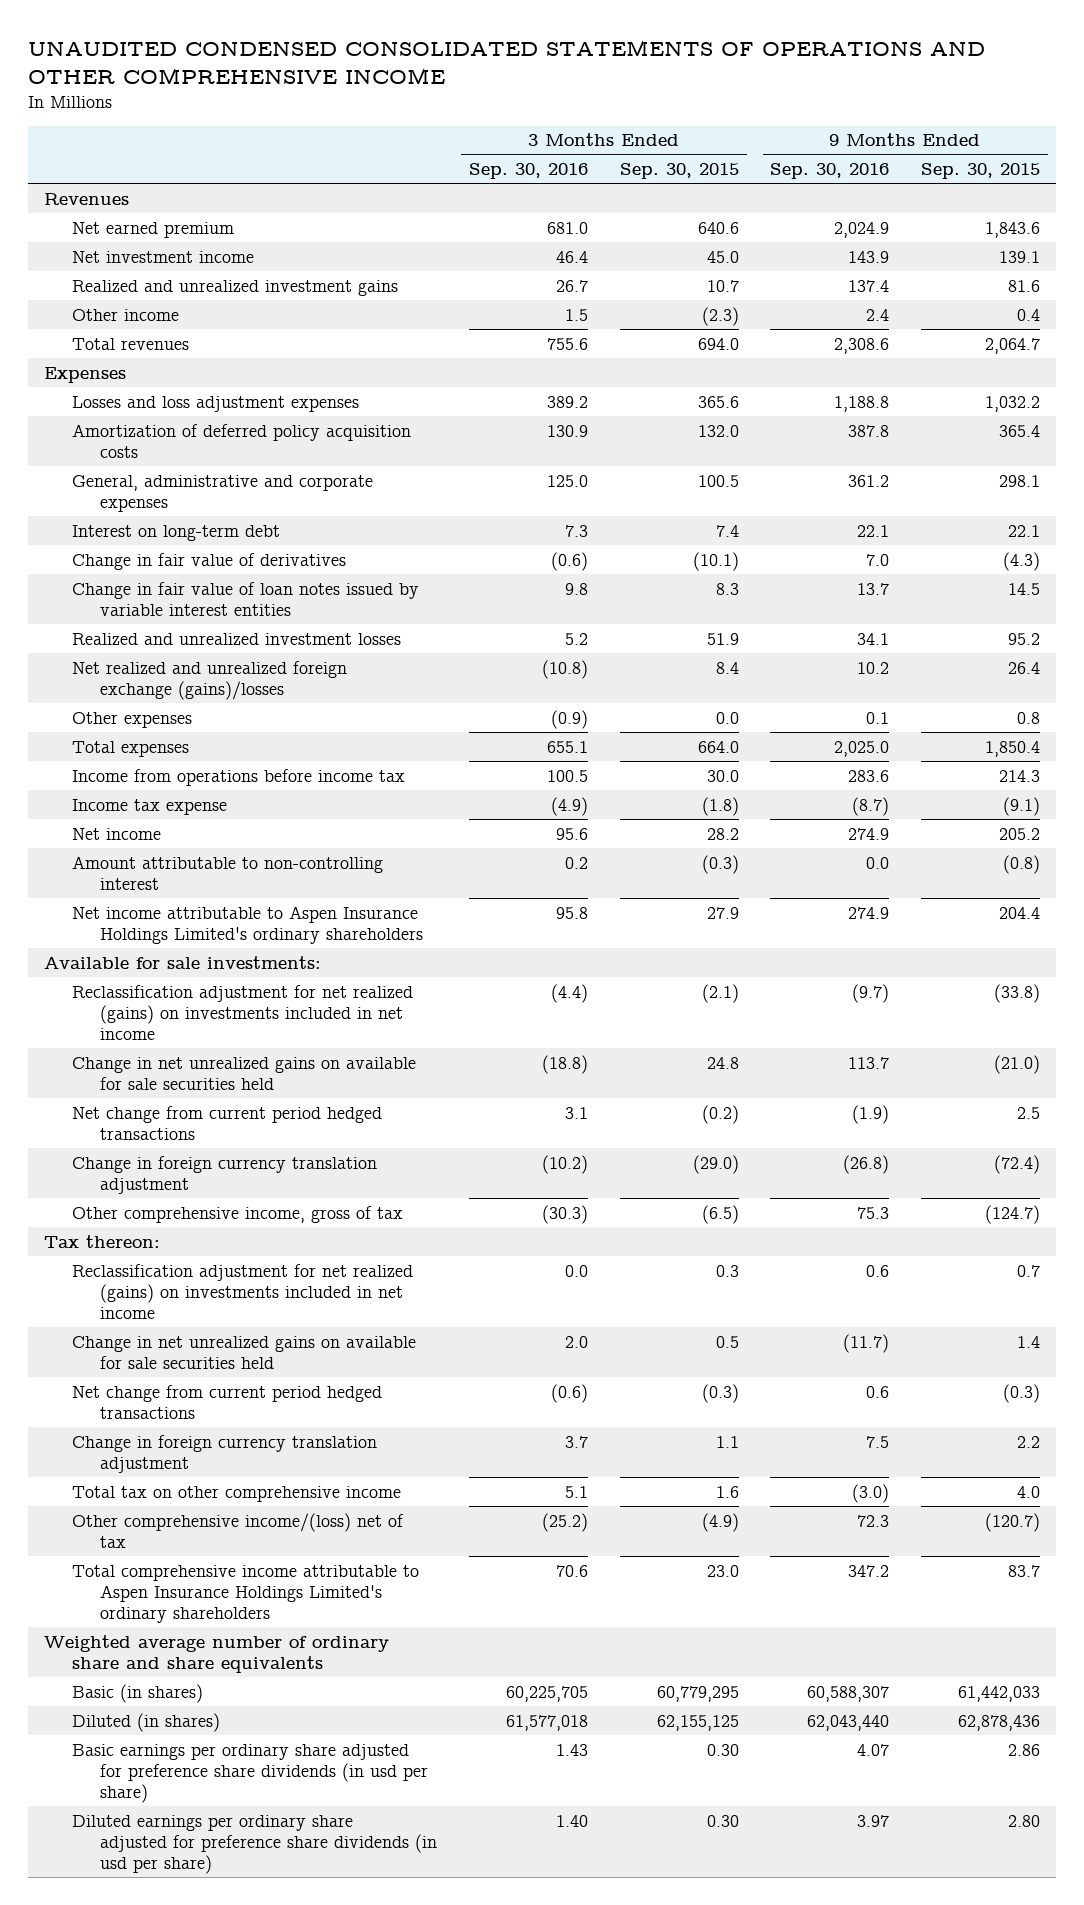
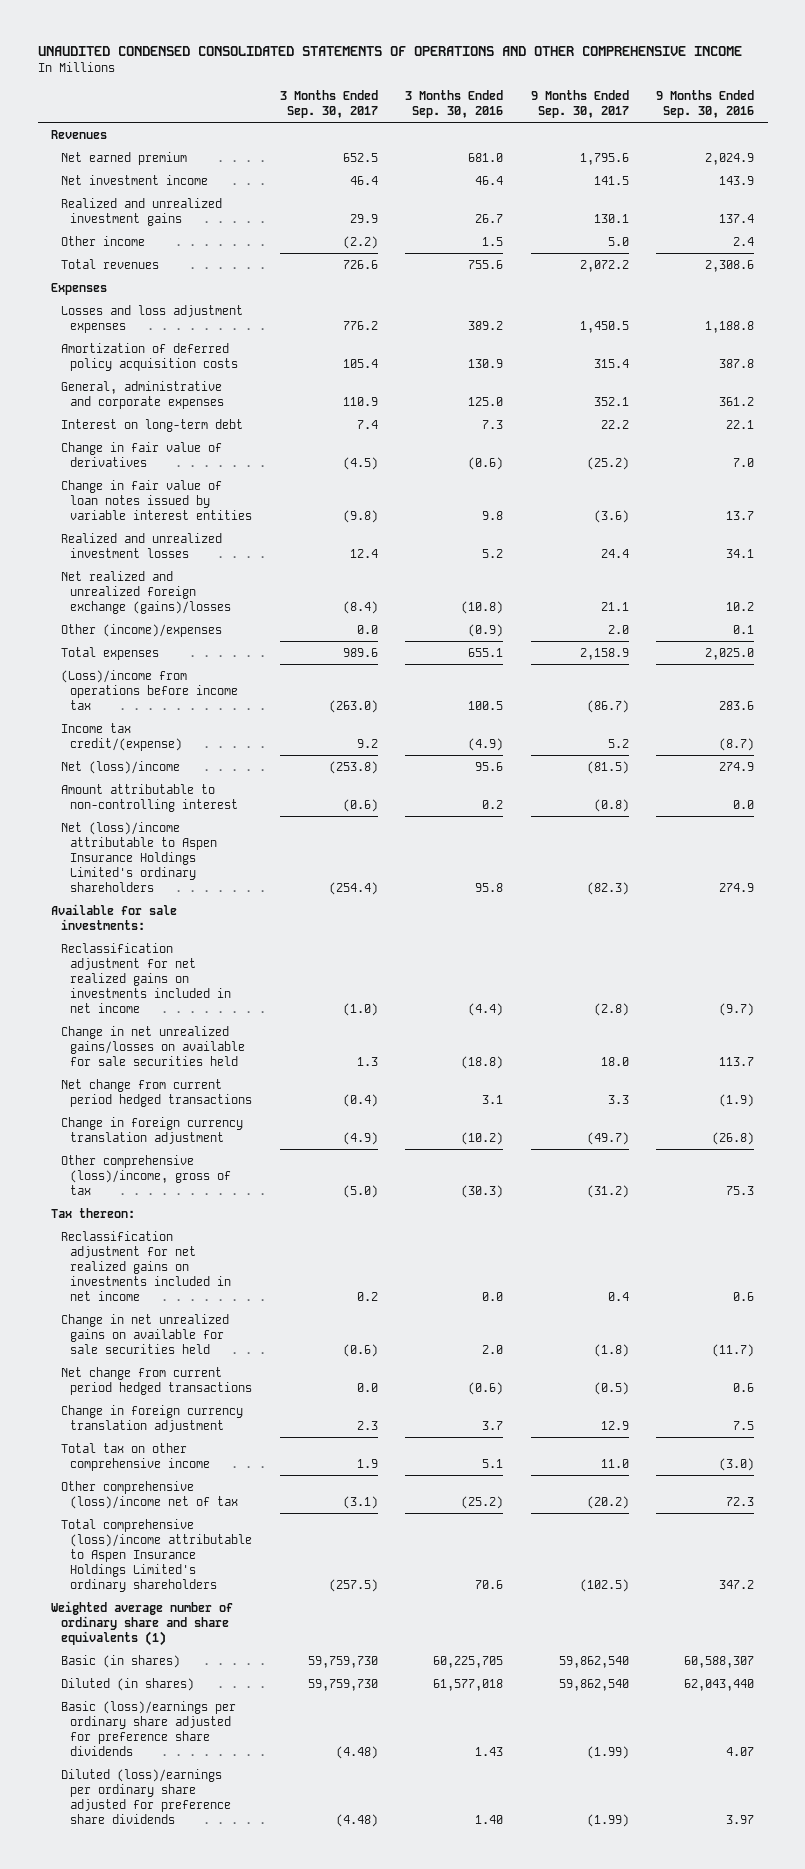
[619,162,739,179] Sep. 30, 2015 -> none
[921,162,1041,179] Sep. 30, 2015 -> none
none -> [279,89,378,118] 3 Months Ended Sep. 30, 2017
none -> [530,89,629,118] 9 Months Ended Sep. 30, 2017
[72,711,193,728] Other expenses -> [60,623,222,637] Other (income)/expenses
[72,768,406,786] Income from operations before income tax -> [60,669,239,710] (Loss)/income from operations before income tax
[72,798,228,815] Income tax expense -> [60,722,183,751] Income tax credit/(expense)
[72,827,162,840] Net income -> [60,760,180,774] Net (loss)/income
[72,905,424,944] Net income attributable to Aspen Insurance Holdings Limited's ordinary shareholders -> [60,821,218,892] Net (loss)/income attributable to Aspen Insurance Holdings Limited's ordinary shareholders
[72,984,414,1041] Reclassification adjustment for net realized (gains) on investments included in net income -> [60,942,232,1013] Reclassification adjustment for net realized gains on investments included in net income
[72,1056,417,1090] Change in net unrealized gains on available for sale securities held -> [60,1025,246,1066] Change in net unrealized gains/losses on available for sale securities held
[72,1205,404,1223] Other comprehensive income, gross of tax -> [60,1154,232,1195] Other comprehensive (loss)/income, gross of tax
[72,1263,414,1320] Reclassification adjustment for net realized (gains) on investments included in net income -> [60,1230,232,1301] Reclassification adjustment for net realized gains on investments included in net income
[72,1512,405,1548] Other comprehensive income/(loss) net of tax -> [60,1480,239,1509] Other comprehensive (loss)/income net of tax
[72,1564,420,1624] Total comprehensive income attributable to Aspen Insurance Holdings Limited's ordinary shareholders -> [60,1518,253,1592] Total comprehensive (loss)/income attributable to Aspen Insurance Holdings Limited's ordinary shareholders
[43,1634,389,1673] Weighted average number of ordinary share and share equivalents -> [51,1600,234,1646] Weighted average number of ordinary share and share equivalents (1)
[72,1743,429,1804] Basic earnings per ordinary share adjusted for preference share dividends (in usd per share) -> [60,1700,236,1756] Basic (loss)/earnings per ordinary share adjusted for preference share dividends
[72,1814,438,1875] Diluted earnings per ordinary share adjusted for preference share dividends (in usd per share) -> [60,1768,232,1824] Diluted (loss)/earnings per ordinary share adjusted for preference share dividends

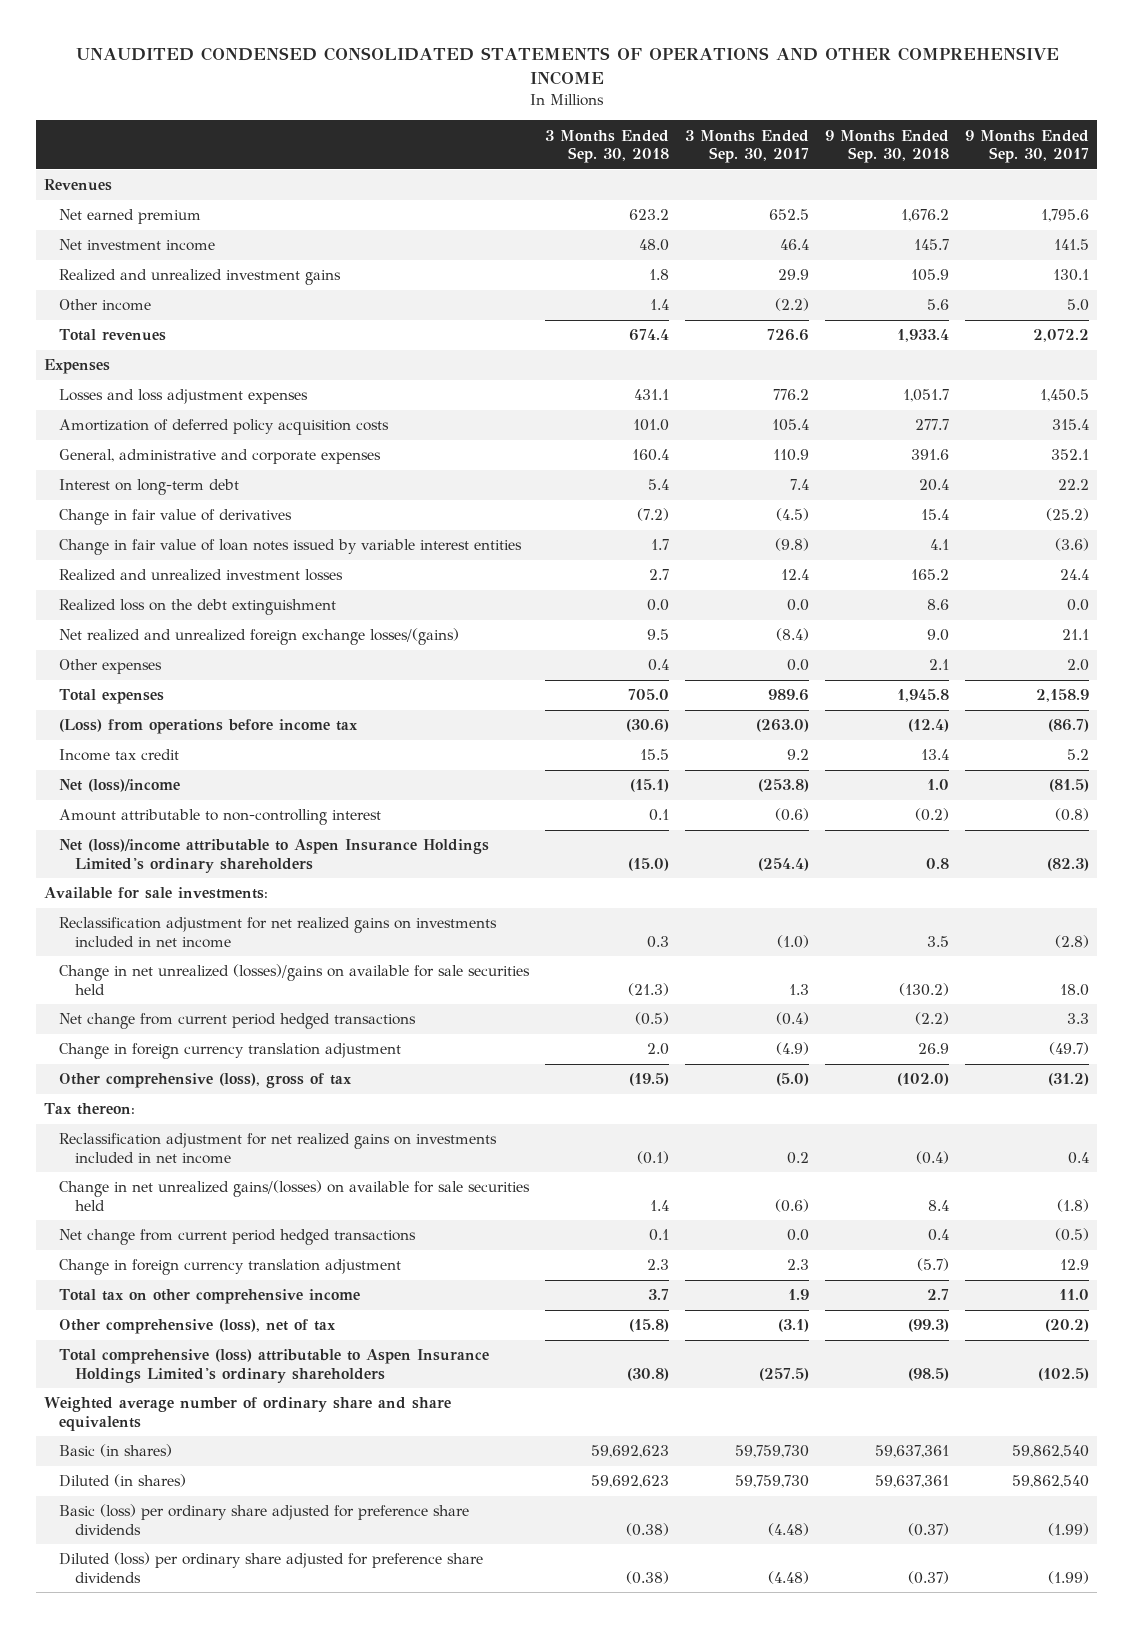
[405,89,504,118] 3 Months Ended Sep. 30, 2016 -> none
[656,89,755,118] 9 Months Ended Sep. 30, 2016 -> none
none -> [545,129,670,163] 3 Months Ended Sep. 30, 2018
none -> [825,129,950,163] 9 Months Ended Sep. 30, 2018
none -> [59,599,337,616] Realized loss on the debt extinguishment
[60,570,232,614] Net realized and unrealized foreign exchange (gains)/losses -> [59,628,460,646] Net realized and unrealized foreign exchange losses/(gains)
[60,623,222,637] Other (income)/expenses -> [59,659,163,675] Other expenses
[60,669,239,710] (Loss)/income from operations before income tax -> [59,719,359,735] (Loss) from operations before income tax
[60,722,183,751] Income tax credit/(expense) -> [59,749,180,762] Income tax credit
[60,1025,246,1066] Change in net unrealized gains/losses on available for sale securities held -> [59,964,531,995] Change in net unrealized (losses)/gains on available for sale securities held
[60,1154,232,1195] Other comprehensive (loss)/income, gross of tax -> [59,1073,353,1089] Other comprehensive (loss), gross of tax
[60,1313,229,1354] Change in net unrealized gains on available for sale securities held -> [59,1180,531,1211] Change in net unrealized gains/(losses) on available for sale securities held
[60,1480,239,1509] Other comprehensive (loss)/income net of tax -> [59,1319,337,1335] Other comprehensive (loss), net of tax
[60,1518,253,1592] Total comprehensive (loss)/income attributable to Aspen Insurance Holdings Limited's ordinary shareholders -> [59,1349,490,1383] Total comprehensive (loss) attributable to Aspen Insurance Holdings Limited's ordinary shareholders
[51,1600,234,1646] Weighted average number of ordinary share and share equivalents (1) -> [44,1397,452,1431] Weighted average number of ordinary share and share equivalents
[60,1700,236,1756] Basic (loss)/earnings per ordinary share adjusted for preference share dividends -> [59,1504,470,1535] Basic (loss) per ordinary share adjusted for preference share dividends
[60,1768,232,1824] Diluted (loss)/earnings per ordinary share adjusted for preference share dividends -> [59,1552,484,1583] Diluted (loss) per ordinary share adjusted for preference share dividends

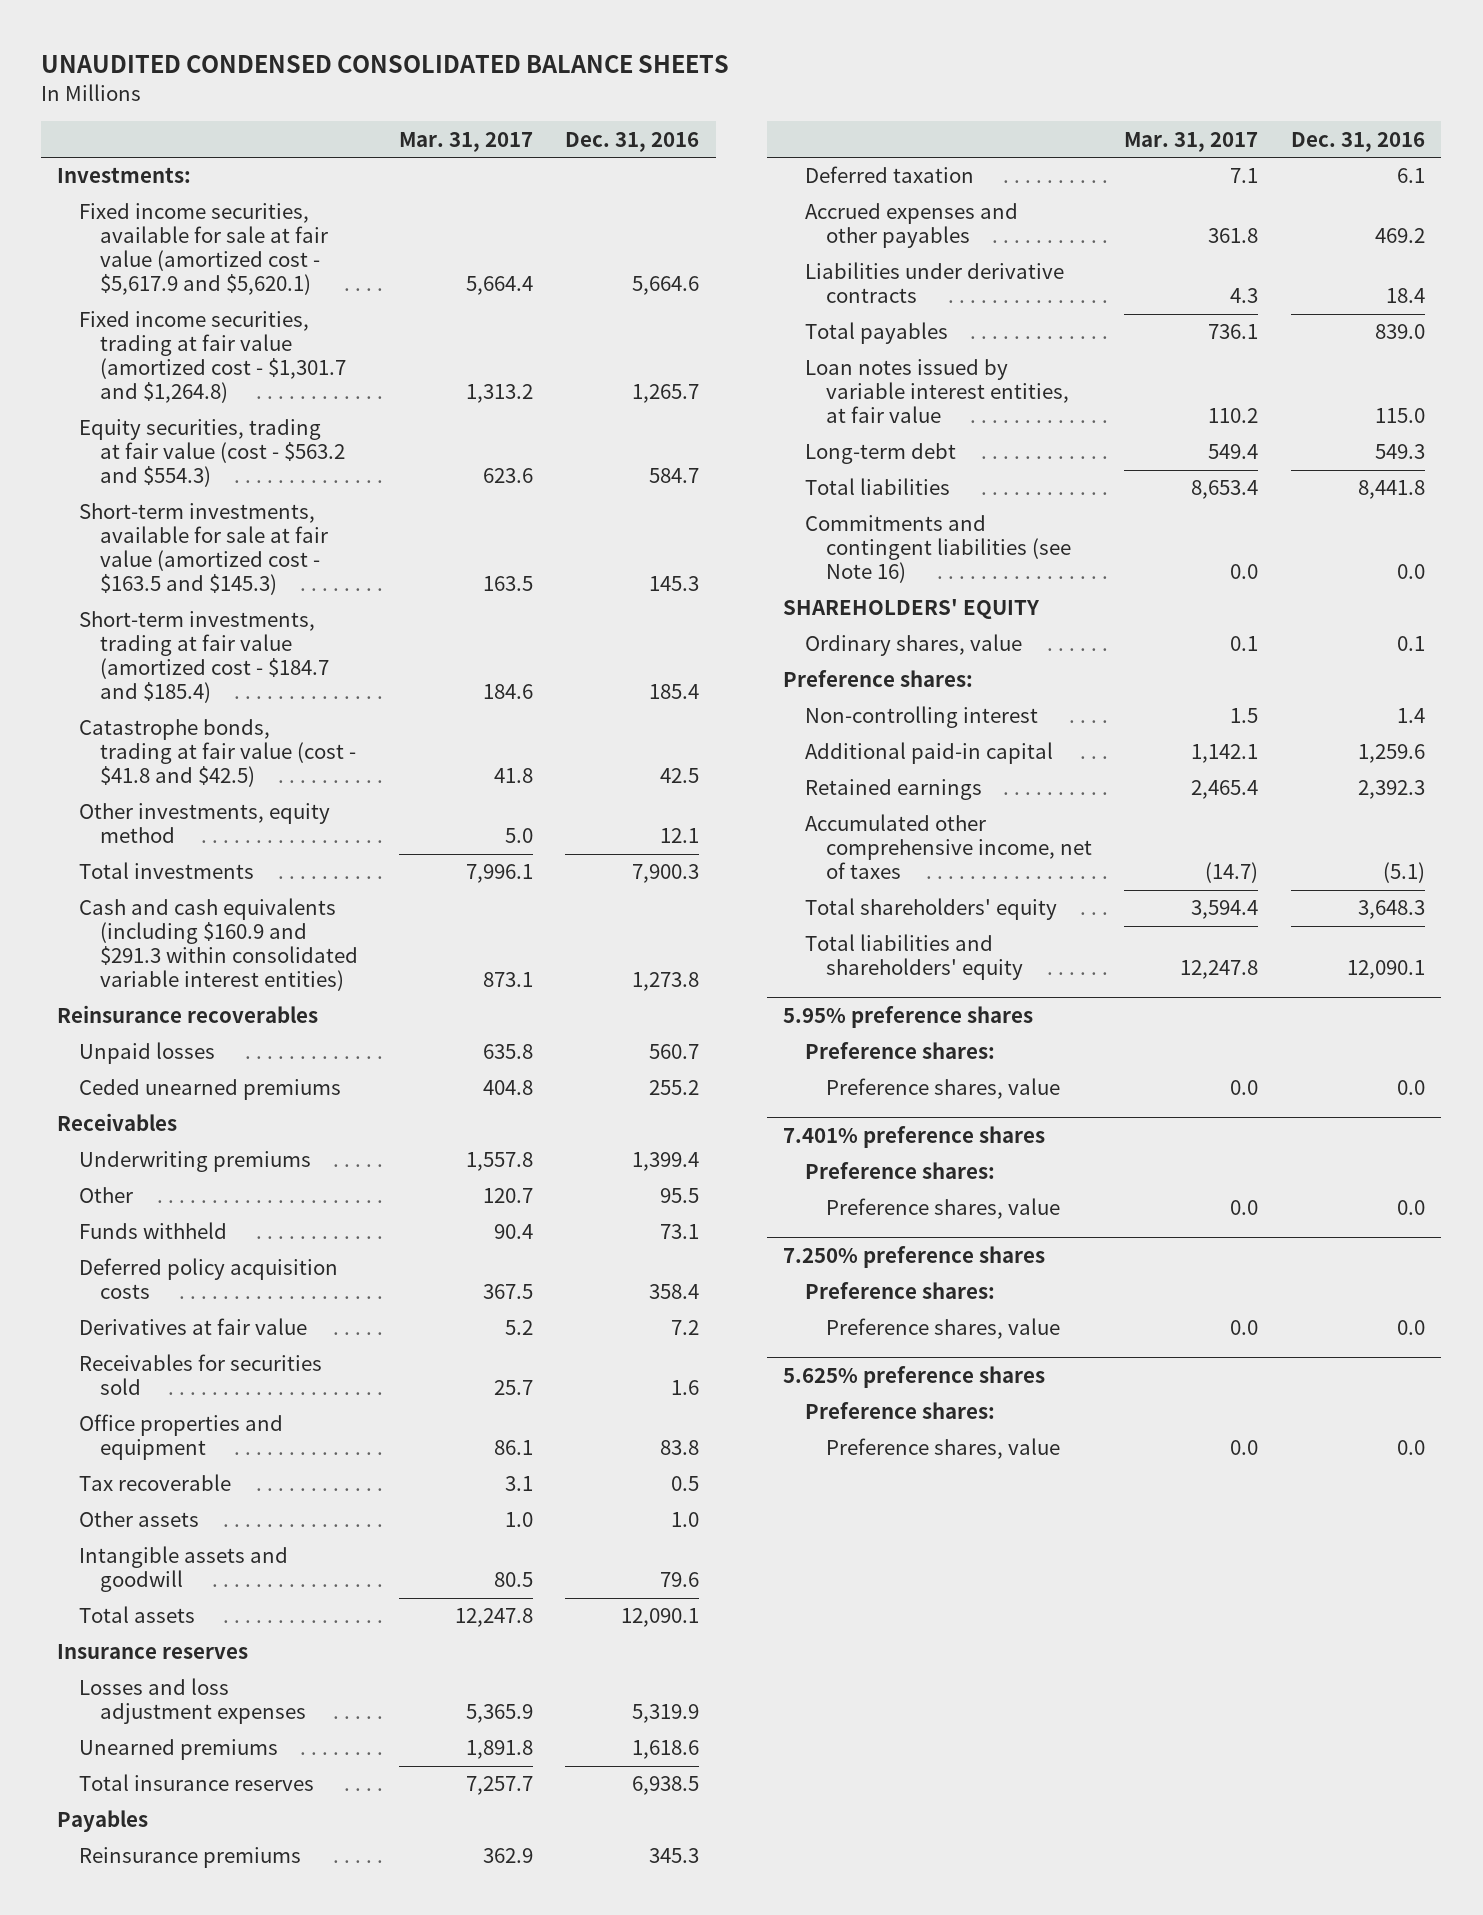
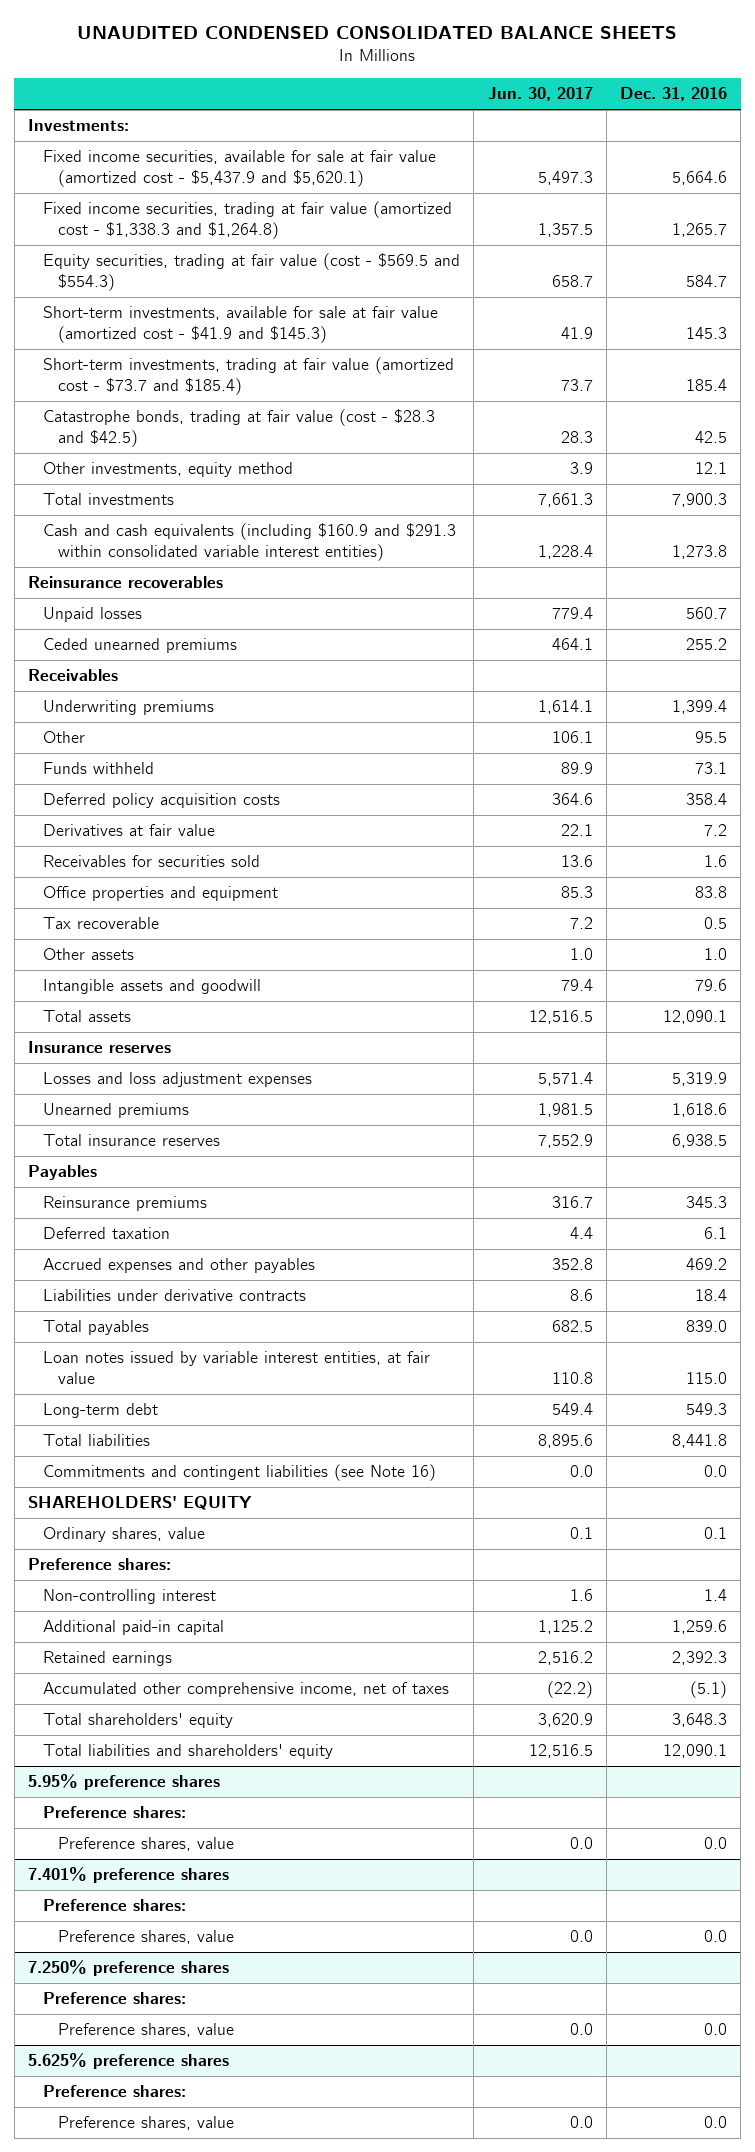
[398,131,533,152] Mar. 31, 2017 -> none
none -> [487,87,593,102] Jun. 30, 2017
[78,203,329,296] Fixed income securities, available for sale at fair value (amortized cost - $5,617.9 and $5,620.1) -> [43,150,437,188] Fixed income securities, available for sale at fair value (amortized cost - $5,437.9 and $5,620.1)
[78,311,347,404] Fixed income securities, trading at fair value (amortized cost - $1,301.7 and $1,264.8) -> [43,201,453,240] Fixed income securities, trading at fair value (amortized cost - $1,338.3 and $1,264.8)
[78,419,346,488] Equity securities, trading at fair value (cost - $563.2 and $554.3) -> [43,253,461,292] Equity securities, trading at fair value (cost - $569.5 and $554.3)
[78,503,329,596] Short-term investments, available for sale at fair value (amortized cost - $163.5 and $145.3) -> [43,306,439,344] Short-term investments, available for sale at fair value (amortized cost - $41.9 and $145.3)
[78,611,330,704] Short-term investments, trading at fair value (amortized cost - $184.7 and $185.4) -> [43,357,455,396] Short-term investments, trading at fair value (amortized cost - $73.7 and $185.4)
[78,719,357,788] Catastrophe bonds, trading at fair value (cost - $41.8 and $42.5) -> [43,409,436,448] Catastrophe bonds, trading at fair value (cost - $28.3 and $42.5)

